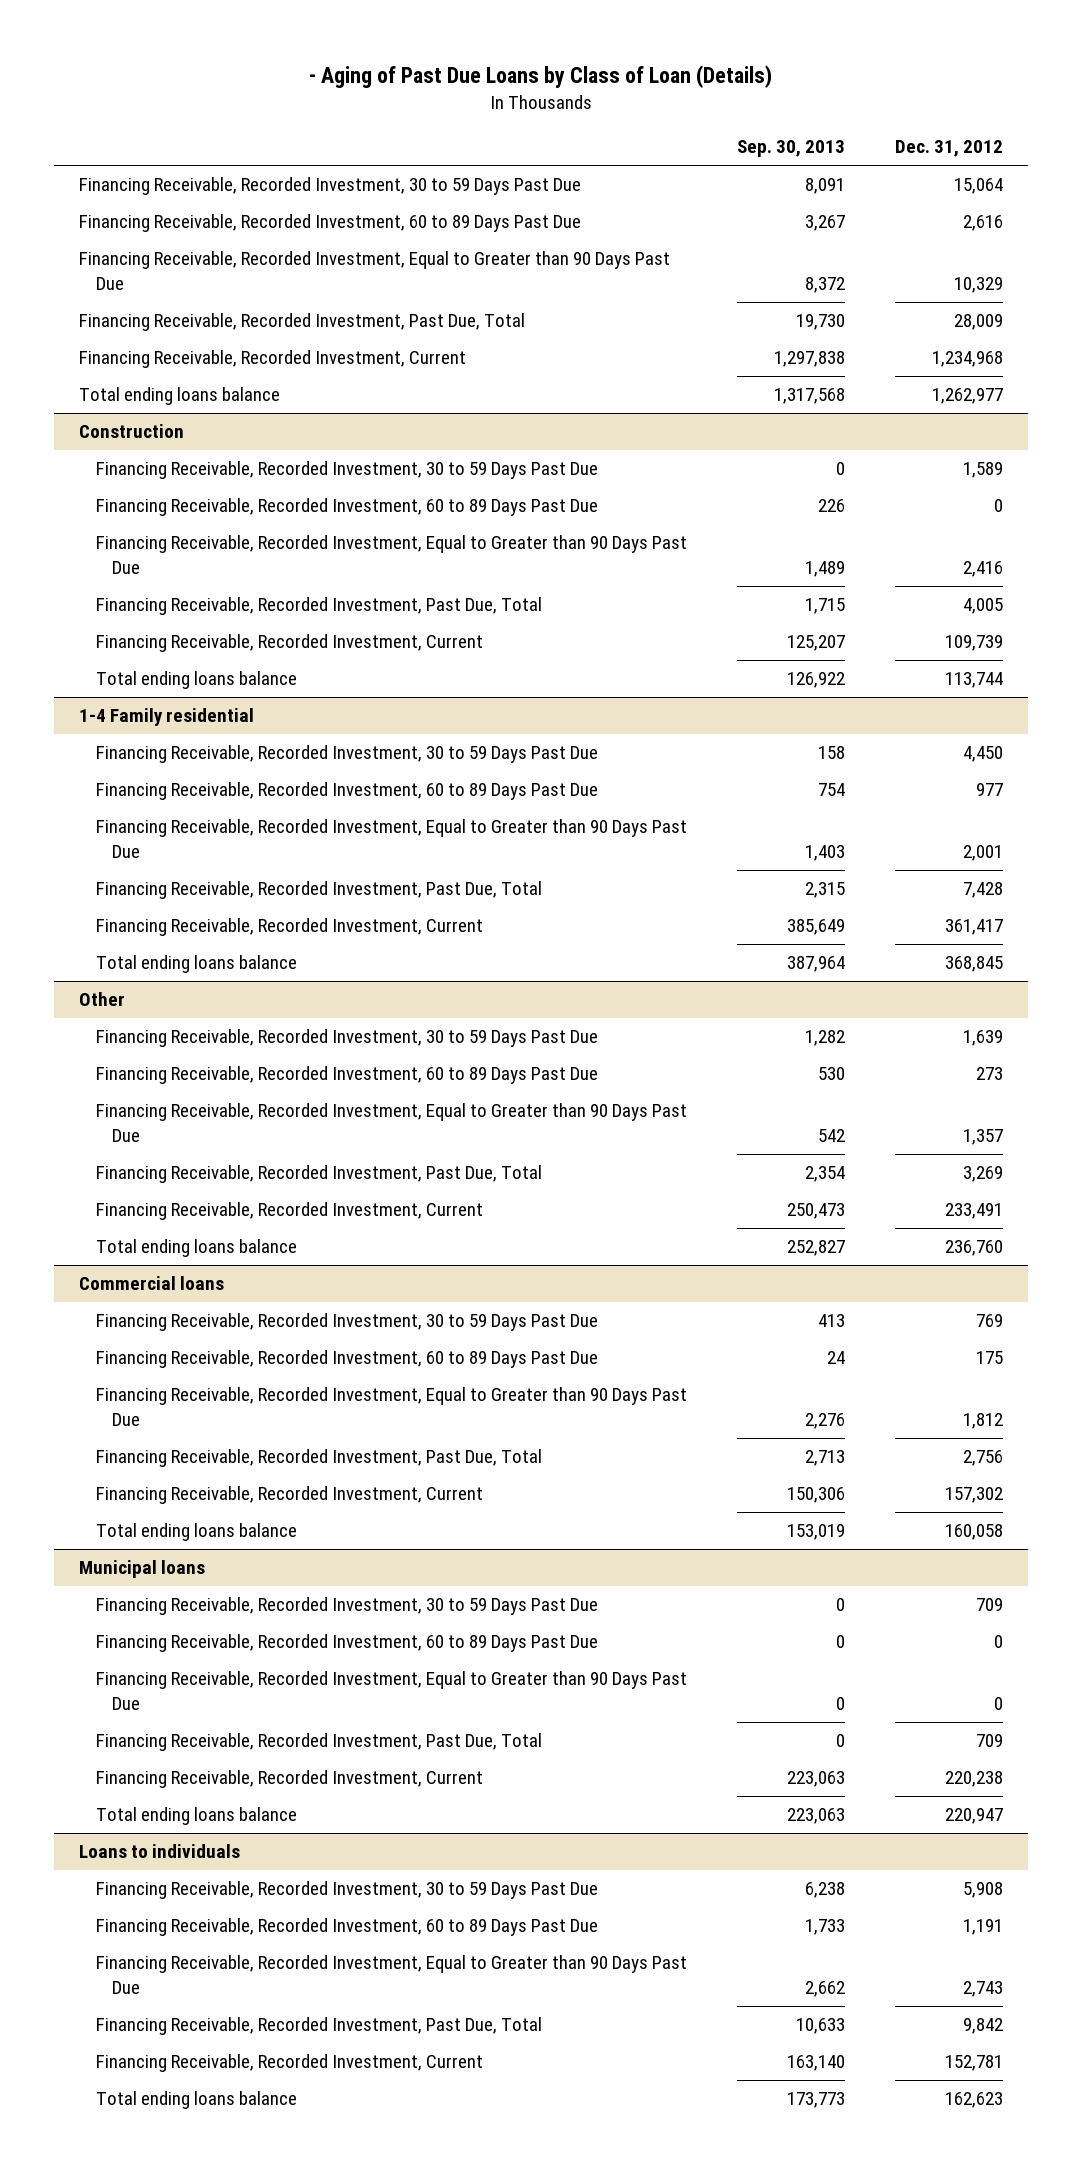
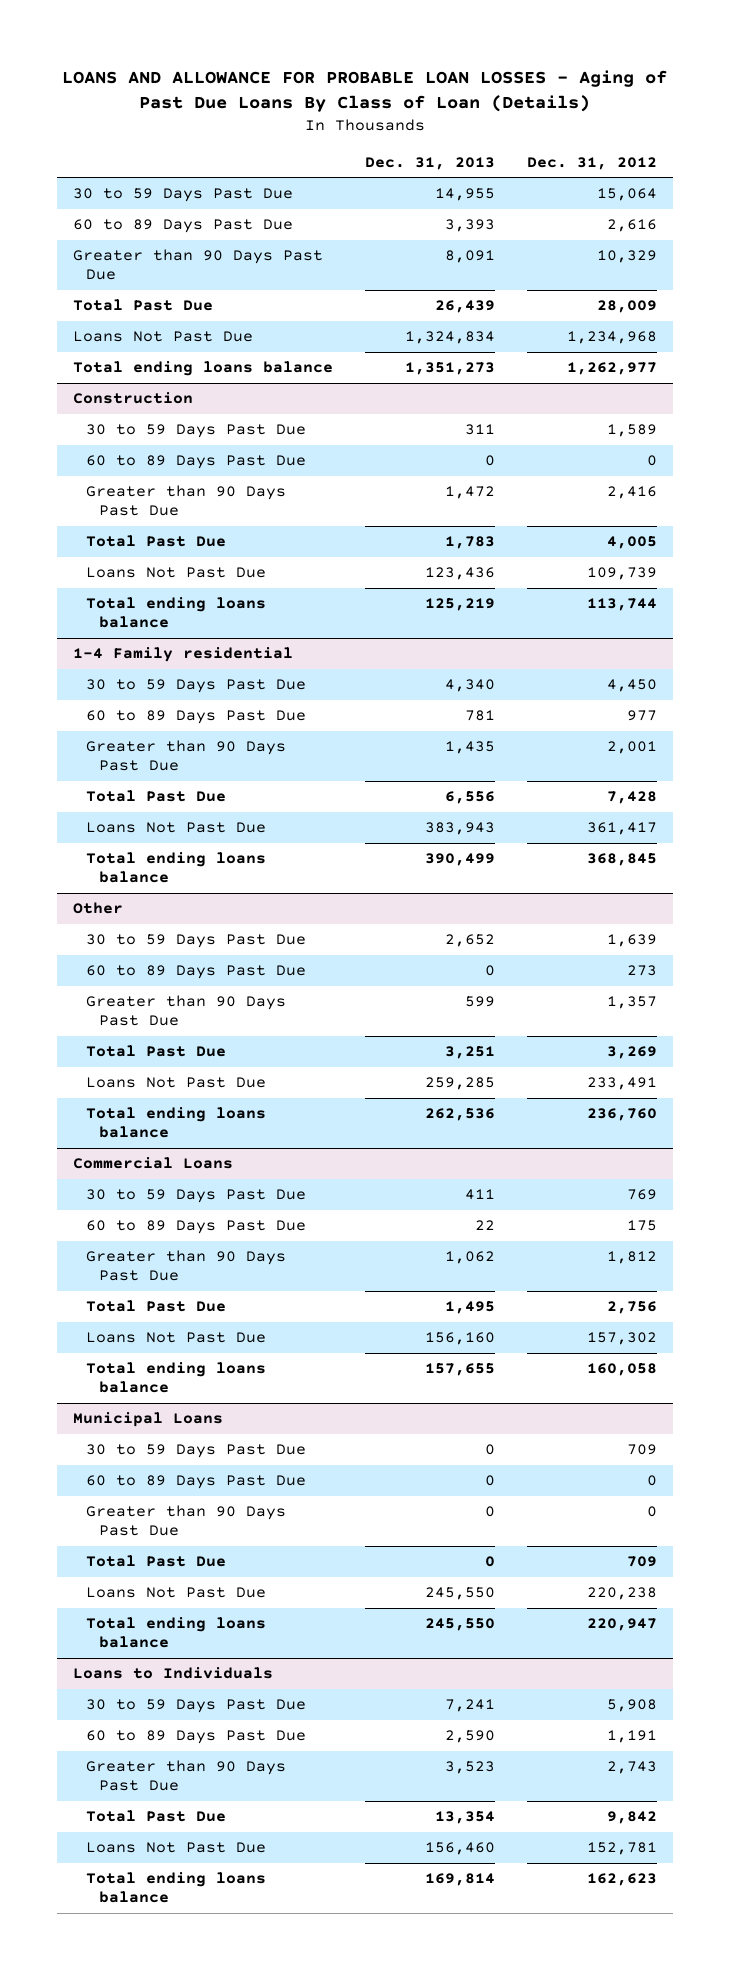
[308,65,772,89] - Aging of Past Due Loans by Class of Loan (Details) -> [62,69,668,112] LOANS AND ALLOWANCE FOR PROBABLE LOAN LOSSES - Aging of Past Due Loans By Class of Loan (Details)
[736,140,845,158] Sep. 30, 2013 -> none
none -> [365,156,496,170] Dec. 31, 2013
[78,177,581,196] Financing Receivable, Recorded Investment, 30 to 59 Days Past Due -> [73,188,294,203] 30 to 59 Days Past Due
[78,214,581,233] Financing Receivable, Recorded Investment, 60 to 89 Days Past Due -> [73,219,294,234] 60 to 89 Days Past Due
[78,251,670,290] Financing Receivable, Recorded Investment, Equal to Greater than 90 Days Past Due -> [73,249,324,281] Greater than 90 Days Past Due
[78,313,525,332] Financing Receivable, Recorded Investment, Past Due, Total -> [73,299,214,312] Total Past Due
[78,350,466,369] Financing Receivable, Recorded Investment, Current -> [73,331,254,343] Loans Not Past Due
[95,461,598,480] Financing Receivable, Recorded Investment, 30 to 59 Days Past Due -> [86,424,307,439] 30 to 59 Days Past Due
[95,498,598,517] Financing Receivable, Recorded Investment, 60 to 89 Days Past Due -> [86,455,307,470] 60 to 89 Days Past Due
[95,535,687,574] Financing Receivable, Recorded Investment, Equal to Greater than 90 Days Past Due -> [86,485,287,517] Greater than 90 Days Past Due
[95,597,542,616] Financing Receivable, Recorded Investment, Past Due, Total -> [86,535,227,548] Total Past Due
[95,634,483,653] Financing Receivable, Recorded Investment, Current -> [86,567,267,579] Loans Not Past Due
[95,745,598,764] Financing Receivable, Recorded Investment, 30 to 59 Days Past Due -> [86,679,307,694] 30 to 59 Days Past Due
[95,782,598,801] Financing Receivable, Recorded Investment, 60 to 89 Days Past Due -> [86,710,307,725] 60 to 89 Days Past Due
[95,819,687,858] Financing Receivable, Recorded Investment, Equal to Greater than 90 Days Past Due -> [86,740,287,772] Greater than 90 Days Past Due
[95,881,542,900] Financing Receivable, Recorded Investment, Past Due, Total -> [86,790,227,803] Total Past Due
[95,918,483,937] Financing Receivable, Recorded Investment, Current -> [86,822,267,834] Loans Not Past Due
[95,1029,598,1048] Financing Receivable, Recorded Investment, 30 to 59 Days Past Due -> [86,934,307,949] 30 to 59 Days Past Due
[95,1066,598,1085] Financing Receivable, Recorded Investment, 60 to 89 Days Past Due -> [86,965,307,980] 60 to 89 Days Past Due
[95,1103,687,1142] Financing Receivable, Recorded Investment, Equal to Greater than 90 Days Past Due -> [86,995,287,1027] Greater than 90 Days Past Due
[95,1165,542,1184] Financing Receivable, Recorded Investment, Past Due, Total -> [86,1045,227,1058] Total Past Due
[95,1202,483,1221] Financing Receivable, Recorded Investment, Current -> [86,1077,267,1089] Loans Not Past Due
[78,1276,224,1291] Commercial loans -> [73,1157,234,1170] Commercial Loans
[95,1313,598,1332] Financing Receivable, Recorded Investment, 30 to 59 Days Past Due -> [86,1189,307,1204] 30 to 59 Days Past Due
[95,1350,598,1369] Financing Receivable, Recorded Investment, 60 to 89 Days Past Due -> [86,1220,307,1235] 60 to 89 Days Past Due
[95,1387,687,1426] Financing Receivable, Recorded Investment, Equal to Greater than 90 Days Past Due -> [86,1250,287,1282] Greater than 90 Days Past Due
[95,1449,542,1468] Financing Receivable, Recorded Investment, Past Due, Total -> [86,1300,227,1313] Total Past Due
[95,1486,483,1505] Financing Receivable, Recorded Investment, Current -> [86,1332,267,1344] Loans Not Past Due
[78,1560,205,1579] Municipal loans -> [73,1412,224,1428] Municipal Loans
[95,1597,598,1616] Financing Receivable, Recorded Investment, 30 to 59 Days Past Due -> [86,1444,307,1459] 30 to 59 Days Past Due
[95,1634,598,1653] Financing Receivable, Recorded Investment, 60 to 89 Days Past Due -> [86,1475,307,1490] 60 to 89 Days Past Due
[95,1671,687,1710] Financing Receivable, Recorded Investment, Equal to Greater than 90 Days Past Due -> [86,1505,287,1537] Greater than 90 Days Past Due
[95,1733,542,1752] Financing Receivable, Recorded Investment, Past Due, Total -> [86,1555,227,1568] Total Past Due
[95,1770,483,1789] Financing Receivable, Recorded Investment, Current -> [86,1587,267,1599] Loans Not Past Due
[78,1844,240,1859] Loans to individuals -> [73,1667,274,1680] Loans to Individuals
[95,1881,598,1900] Financing Receivable, Recorded Investment, 30 to 59 Days Past Due -> [86,1699,307,1714] 30 to 59 Days Past Due
[95,1918,598,1937] Financing Receivable, Recorded Investment, 60 to 89 Days Past Due -> [86,1730,307,1745] 60 to 89 Days Past Due
[95,1955,687,1994] Financing Receivable, Recorded Investment, Equal to Greater than 90 Days Past Due -> [86,1760,287,1792] Greater than 90 Days Past Due
[95,2017,542,2036] Financing Receivable, Recorded Investment, Past Due, Total -> [86,1810,227,1823] Total Past Due
[95,2054,483,2073] Financing Receivable, Recorded Investment, Current -> [86,1842,267,1854] Loans Not Past Due

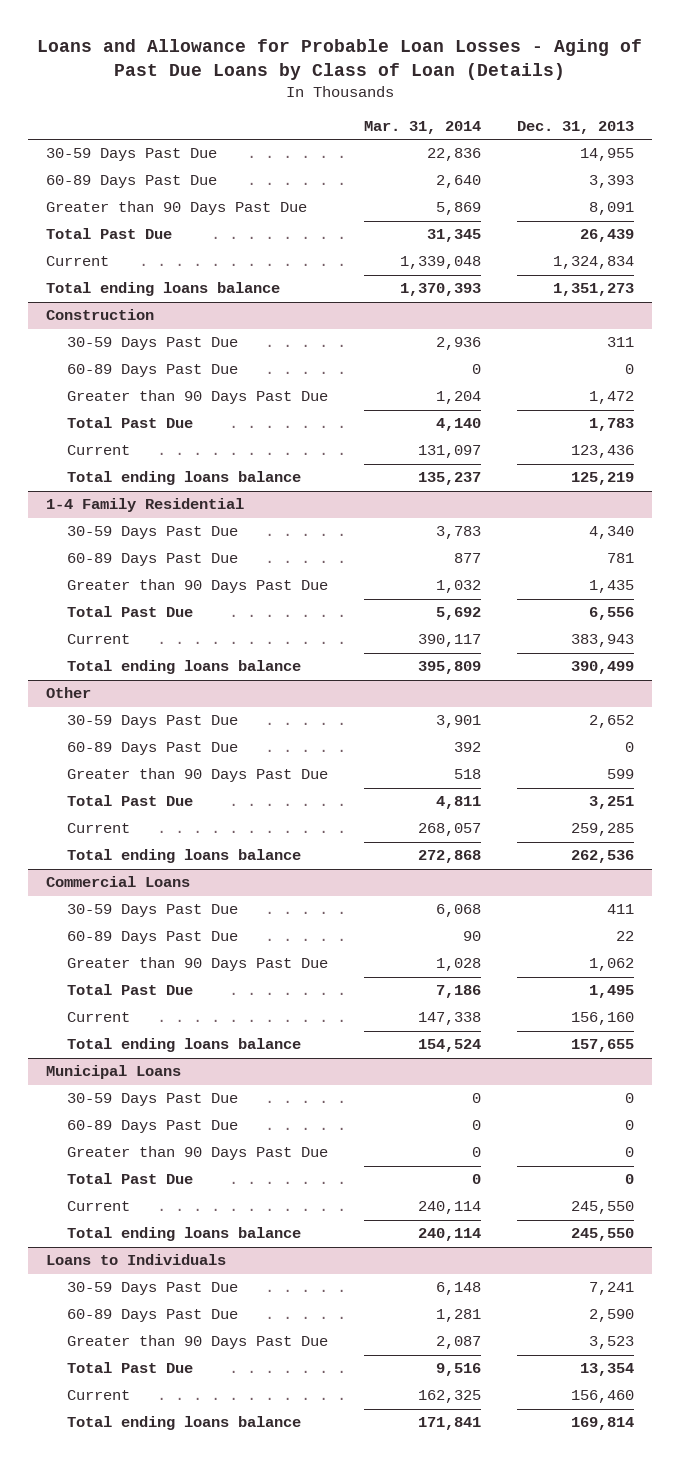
[62,69,668,112] LOANS AND ALLOWANCE FOR PROBABLE LOAN LOSSES - Aging of Past Due Loans By Class of Loan (Details) -> [36,39,642,81] Loans and Allowance for Probable Loan Losses - Aging of Past Due Loans by Class of Loan (Details)
[527,156,658,170] Dec. 31, 2012 -> none
none -> [363,120,481,134] Mar. 31, 2014
[73,188,294,203] 30 to 59 Days Past Due -> [46,148,218,162] 30-59 Days Past Due
[73,219,294,234] 60 to 89 Days Past Due -> [46,175,218,189] 60-89 Days Past Due
[73,331,254,343] Loans Not Past Due -> [46,256,110,267] Current
[86,424,307,439] 30 to 59 Days Past Due -> [66,337,238,351] 30-59 Days Past Due
[86,455,307,470] 60 to 89 Days Past Due -> [66,364,238,378] 60-89 Days Past Due
[86,567,267,579] Loans Not Past Due -> [66,445,130,456] Current
[73,647,294,663] 1-4 Family residential -> [46,498,245,513] 1-4 Family Residential
[86,679,307,694] 30 to 59 Days Past Due -> [66,526,238,540] 30-59 Days Past Due
[86,710,307,725] 60 to 89 Days Past Due -> [66,553,238,567] 60-89 Days Past Due
[86,822,267,834] Loans Not Past Due -> [66,634,130,645] Current
[86,934,307,949] 30 to 59 Days Past Due -> [66,715,238,729] 30-59 Days Past Due
[86,965,307,980] 60 to 89 Days Past Due -> [66,742,238,756] 60-89 Days Past Due
[86,1077,267,1089] Loans Not Past Due -> [66,823,130,834] Current
[86,1189,307,1204] 30 to 59 Days Past Due -> [66,904,238,918] 30-59 Days Past Due
[86,1220,307,1235] 60 to 89 Days Past Due -> [66,931,238,945] 60-89 Days Past Due
[86,1332,267,1344] Loans Not Past Due -> [66,1012,130,1023] Current
[86,1444,307,1459] 30 to 59 Days Past Due -> [66,1093,238,1107] 30-59 Days Past Due
[86,1475,307,1490] 60 to 89 Days Past Due -> [66,1120,238,1134] 60-89 Days Past Due
[86,1587,267,1599] Loans Not Past Due -> [66,1201,130,1212] Current
[86,1699,307,1714] 30 to 59 Days Past Due -> [66,1282,238,1296] 30-59 Days Past Due
[86,1730,307,1745] 60 to 89 Days Past Due -> [66,1309,238,1323] 60-89 Days Past Due
[86,1842,267,1854] Loans Not Past Due -> [66,1390,130,1401] Current

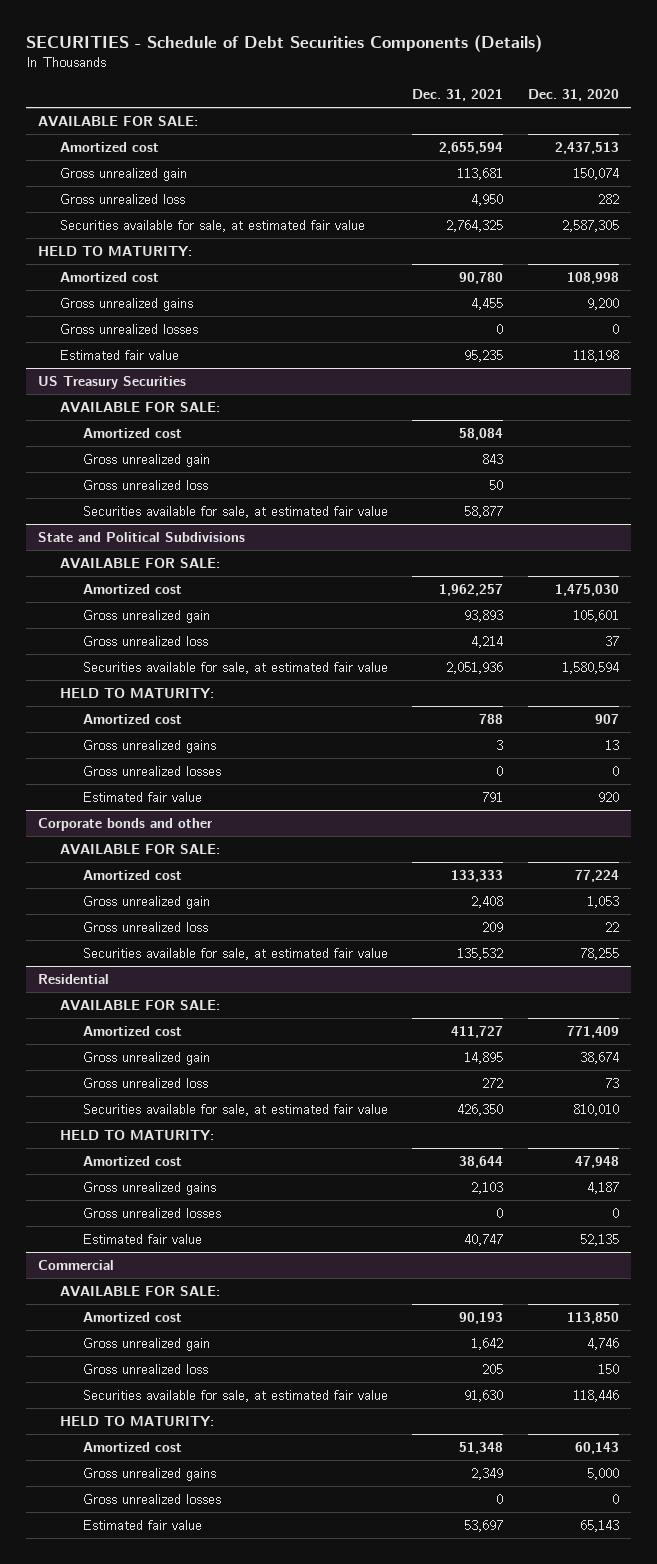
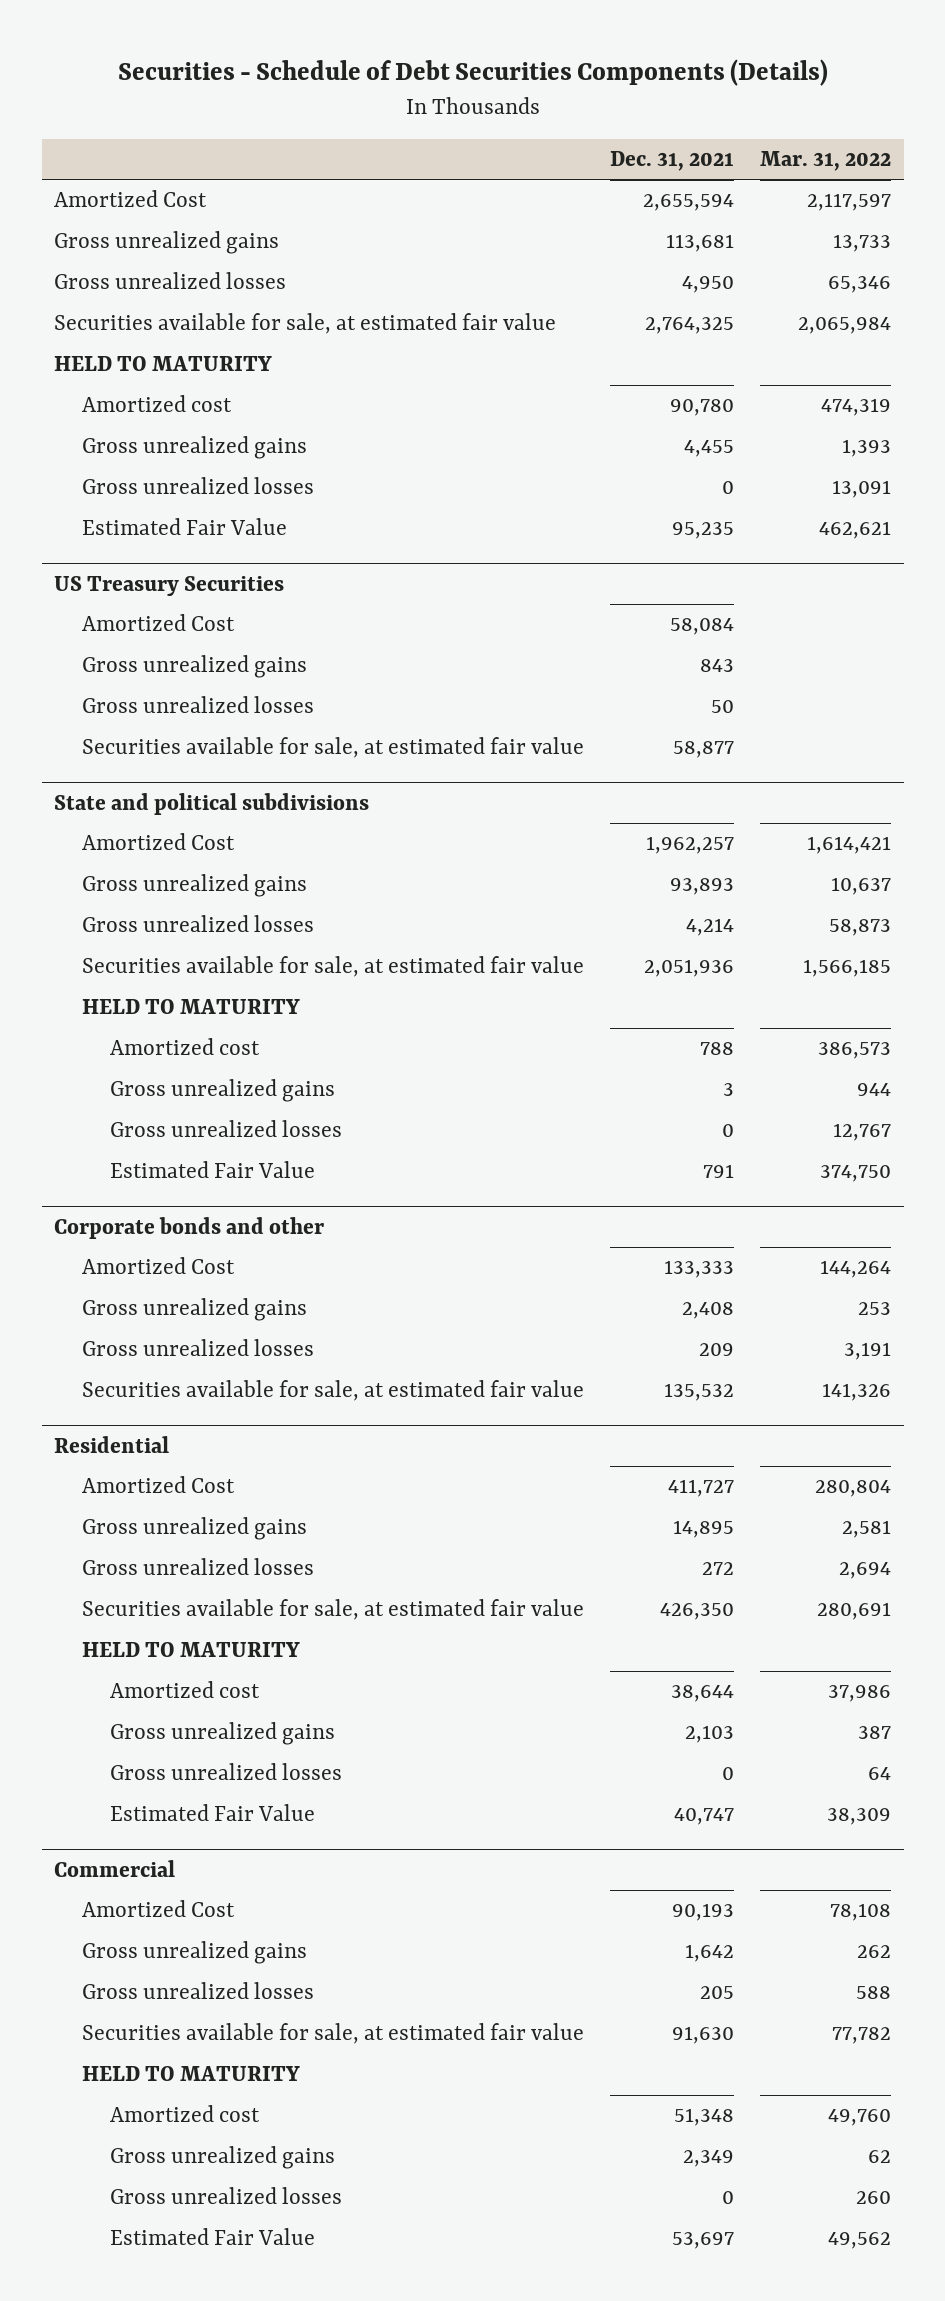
[25,34,542,52] SECURITIES - Schedule of Debt Securities Components (Details) -> [117,59,828,87] Securities - Schedule of Debt Securities Components (Details)
[527,89,619,102] Dec. 31, 2020 -> none
none -> [759,150,891,171] Mar. 31, 2022
[37,115,198,126] AVAILABLE FOR SALE: -> none
[60,141,160,152] Amortized cost -> [54,190,208,208] Amortized Cost
[60,167,188,181] Gross unrealized gain -> [54,231,280,255] Gross unrealized gains
[60,193,186,204] Gross unrealized loss -> [54,272,287,290] Gross unrealized losses
[37,245,192,256] HELD TO MATURITY: -> [54,356,273,372] HELD TO MATURITY
[60,349,180,360] Estimated fair value -> [82,518,288,536] Estimated Fair Value
[60,401,221,412] AVAILABLE FOR SALE: -> none
[83,427,183,438] Amortized cost -> [82,614,236,632] Amortized Cost
[83,453,211,467] Gross unrealized gain -> [82,655,308,679] Gross unrealized gains
[83,479,209,490] Gross unrealized loss -> [82,696,315,714] Gross unrealized losses
[60,557,221,568] AVAILABLE FOR SALE: -> none
[37,531,245,542] State and Political Subdivisions -> [54,793,370,816] State and political subdivisions
[83,583,183,594] Amortized cost -> [82,833,236,851] Amortized Cost
[83,609,211,623] Gross unrealized gain -> [82,874,308,898] Gross unrealized gains
[83,635,209,646] Gross unrealized loss -> [82,915,315,933] Gross unrealized losses
[60,687,215,698] HELD TO MATURITY: -> [82,999,301,1015] HELD TO MATURITY
[83,791,203,802] Estimated fair value -> [110,1161,316,1179] Estimated Fair Value
[60,843,221,854] AVAILABLE FOR SALE: -> none
[83,869,183,880] Amortized cost -> [82,1257,236,1275] Amortized Cost
[83,895,211,909] Gross unrealized gain -> [82,1298,308,1322] Gross unrealized gains
[83,921,209,932] Gross unrealized loss -> [82,1339,315,1357] Gross unrealized losses
[60,999,221,1010] AVAILABLE FOR SALE: -> none
[83,1025,183,1036] Amortized cost -> [82,1476,236,1494] Amortized Cost
[83,1051,211,1065] Gross unrealized gain -> [82,1517,308,1541] Gross unrealized gains
[83,1077,209,1088] Gross unrealized loss -> [82,1558,315,1576] Gross unrealized losses
[60,1129,215,1140] HELD TO MATURITY: -> [82,1642,301,1658] HELD TO MATURITY
[83,1233,203,1244] Estimated fair value -> [110,1804,316,1822] Estimated Fair Value
[60,1285,221,1296] AVAILABLE FOR SALE: -> none
[83,1311,183,1322] Amortized cost -> [82,1900,236,1918] Amortized Cost
[83,1337,211,1351] Gross unrealized gain -> [82,1941,308,1965] Gross unrealized gains
[83,1363,209,1374] Gross unrealized loss -> [82,1982,315,2000] Gross unrealized losses
[60,1415,215,1426] HELD TO MATURITY: -> [82,2066,301,2082] HELD TO MATURITY
[83,1519,203,1530] Estimated fair value -> [110,2228,316,2246] Estimated Fair Value

